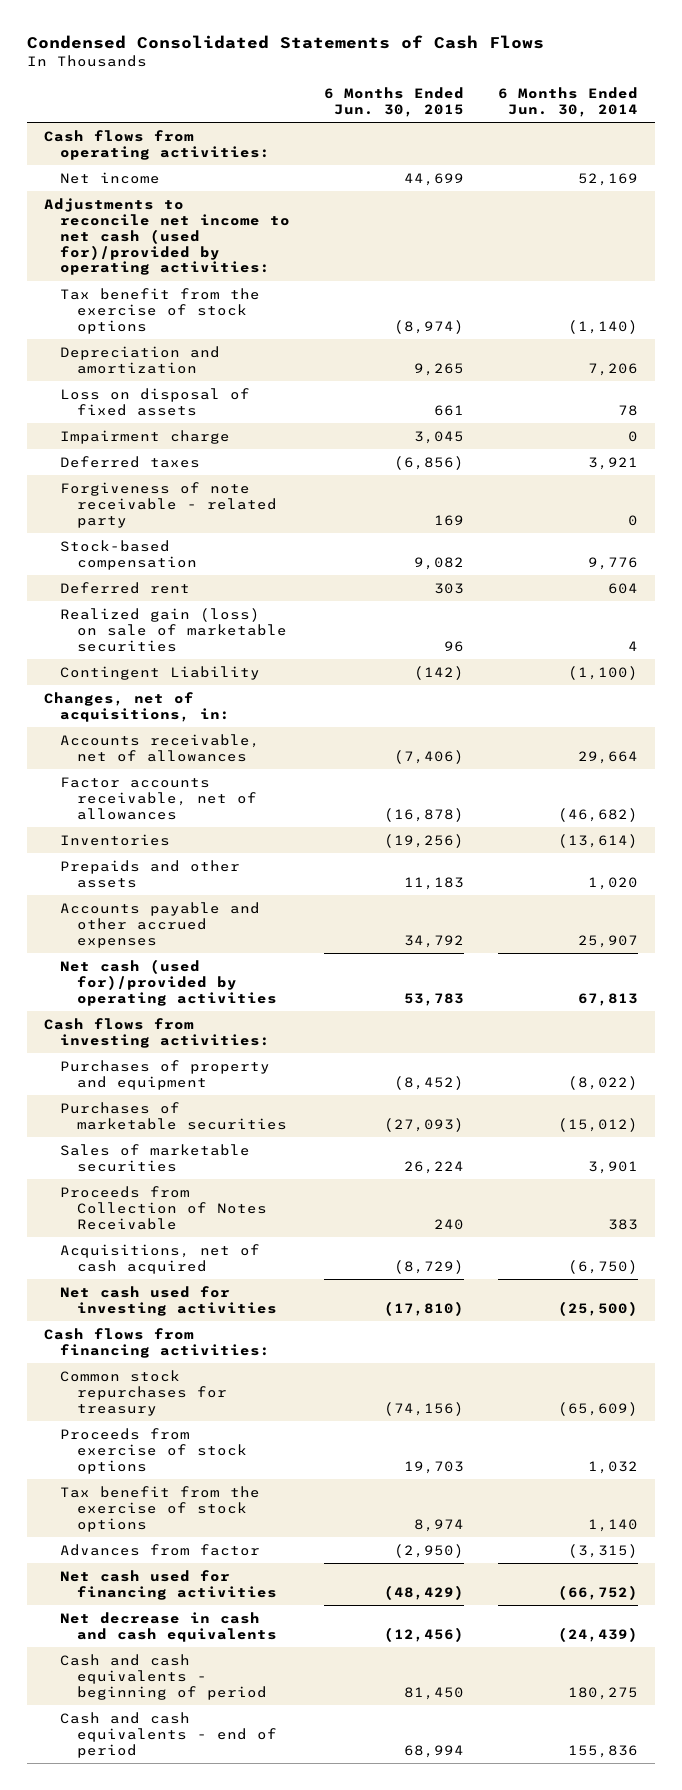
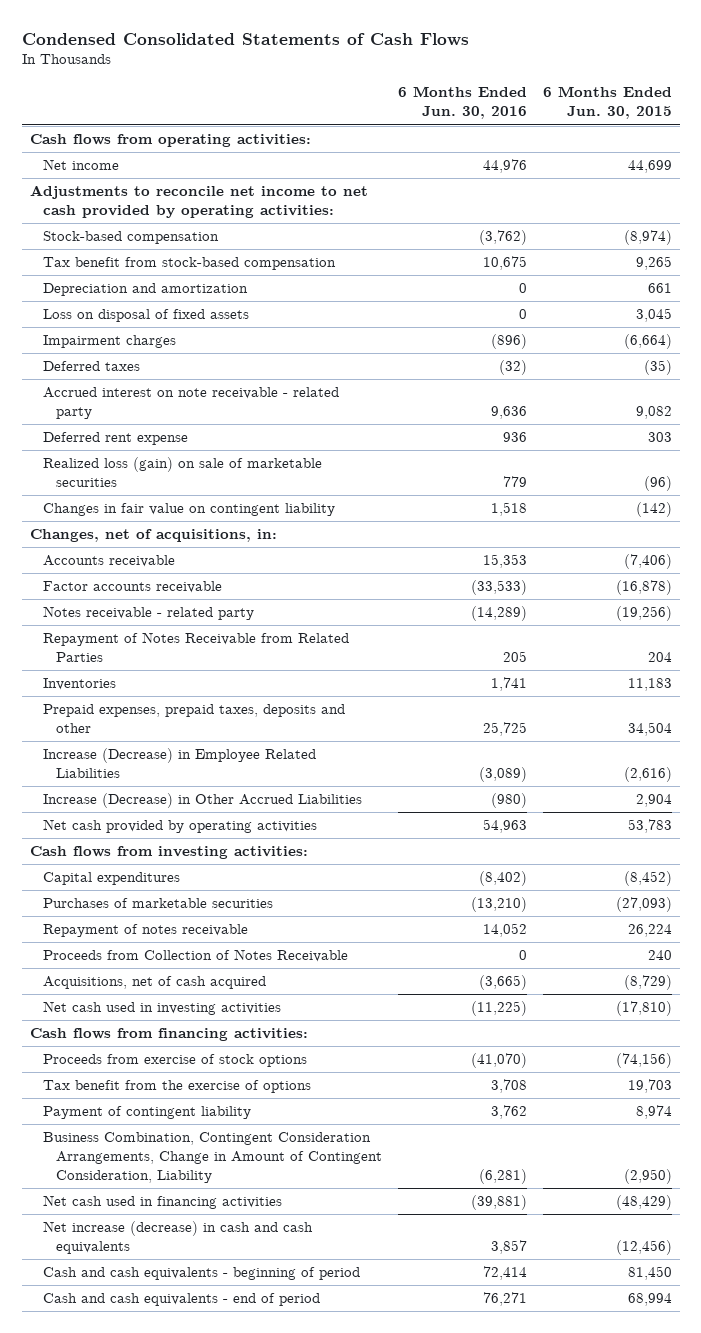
[498,86,639,117] 6 Months Ended Jun. 30, 2014 -> none
none -> [398,86,528,120] 6 Months Ended Jun. 30, 2016
[60,429,231,444] Impairment charge -> none
[60,481,277,528] Forgiveness of note receivable - related party -> none
[44,197,291,276] Adjustments to reconcile net income to net cash (used for)/provided by operating activities: -> [29,185,368,219] Adjustments to reconcile net income to net cash provided by operating activities:
[60,287,261,334] Tax benefit from the exercise of stock options -> [42,231,219,245] Stock-based compensation
none -> [42,257,336,271] Tax benefit from stock-based compensation
[414,362,465,376] 9,265 -> [647,283,672,294] 661
[434,404,465,416] 661 -> [635,308,672,323] 3,045
none -> [42,335,176,349] Impairment charges
[394,455,465,470] (6,856) -> [643,360,672,376] (35)
[60,539,197,570] Stock-based compensation -> [42,387,339,420] Accrued interest on note receivable - related party
[60,581,191,594] Deferred rent -> [42,432,188,446] Deferred rent expense
[60,607,287,652] Realized gain (loss) on sale of marketable securities -> [42,457,322,488] Realized loss (gain) on sale of marketable securities
[444,640,465,652] 96 -> [643,476,672,492] (96)
[60,665,261,680] Contingent Liability -> [42,503,335,517] Changes in fair value on contingent liability
[60,859,241,888] Prepaids and other assets -> none
[60,733,261,762] Accounts receivable, net of allowances -> [42,555,175,568] Accounts receivable
[60,776,257,820] Factor accounts receivable, net of allowances -> [42,581,222,594] Factor accounts receivable
none -> [42,606,254,621] Notes receivable - related party
none -> [42,632,349,663] Repayment of Notes Receivable from Related Parties
[384,833,465,848] (19,256) -> [627,678,672,692] 11,183
[60,901,261,948] Accounts payable and other accrued expenses -> [42,704,345,734] Prepaid expenses, prepaid taxes, deposits and other
[404,934,465,948] 34,792 -> [627,722,672,737] 34,504
none -> [42,748,316,779] Increase (Decrease) in Employee Related Liabilities
none -> [42,793,362,809] Increase (Decrease) in Other Accrued Liabilities
[60,958,277,1006] Net cash (used for)/provided by operating activities -> [42,819,317,834] Net cash provided by operating activities
[60,1059,271,1090] Purchases of property and equipment -> [42,872,180,886] Capital expenditures
[60,1143,251,1172] Sales of marketable securities -> [42,924,248,938] Repayment of notes receivable
[60,1285,277,1316] Net cash used for investing activities -> [42,1001,281,1016] Net cash used in investing activities
[60,1369,227,1416] Common stock repurchases for treasury -> [42,1054,307,1068] Proceeds from exercise of stock options
[60,1427,247,1474] Proceeds from exercise of stock options -> [42,1080,311,1094] Tax benefit from the exercise of options
[60,1485,261,1532] Tax benefit from the exercise of stock options -> [42,1106,251,1120] Payment of contingent liability
[60,1543,261,1556] Advances from factor -> [42,1132,383,1184] Business Combination, Contingent Consideration Arrangements, Change in Amount of Contingent Consideration, Liability
[60,1569,277,1600] Net cash used for financing activities -> [42,1195,282,1210] Net cash used in financing activities
[60,1611,277,1642] Net decrease in cash and cash equivalents -> [42,1221,313,1255] Net increase (decrease) in cash and cash equivalents

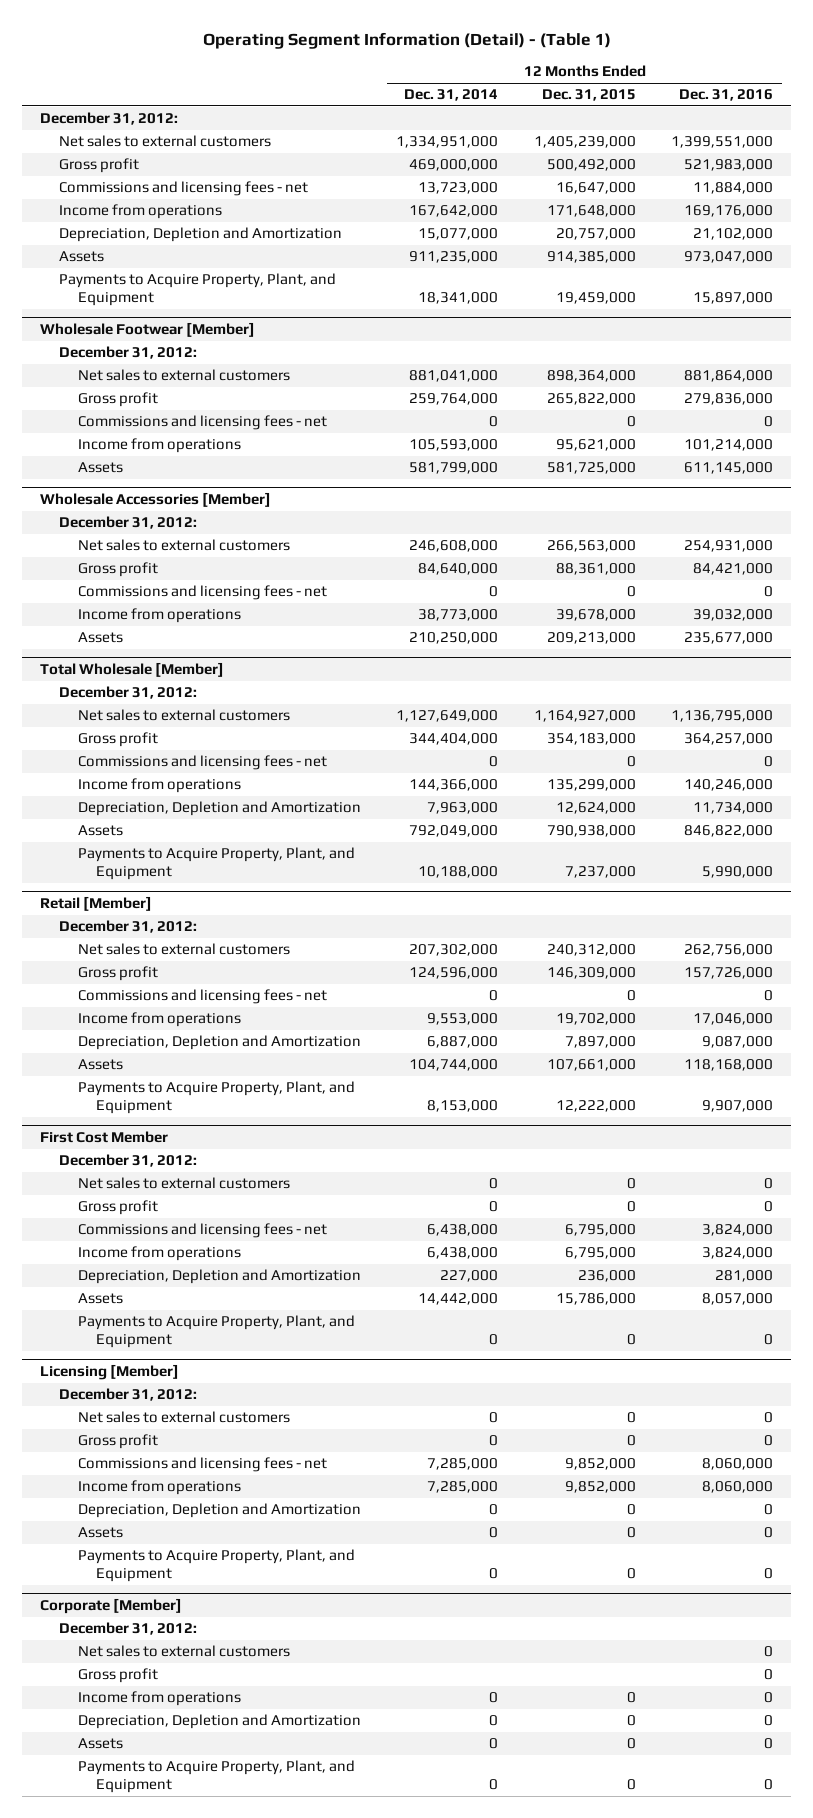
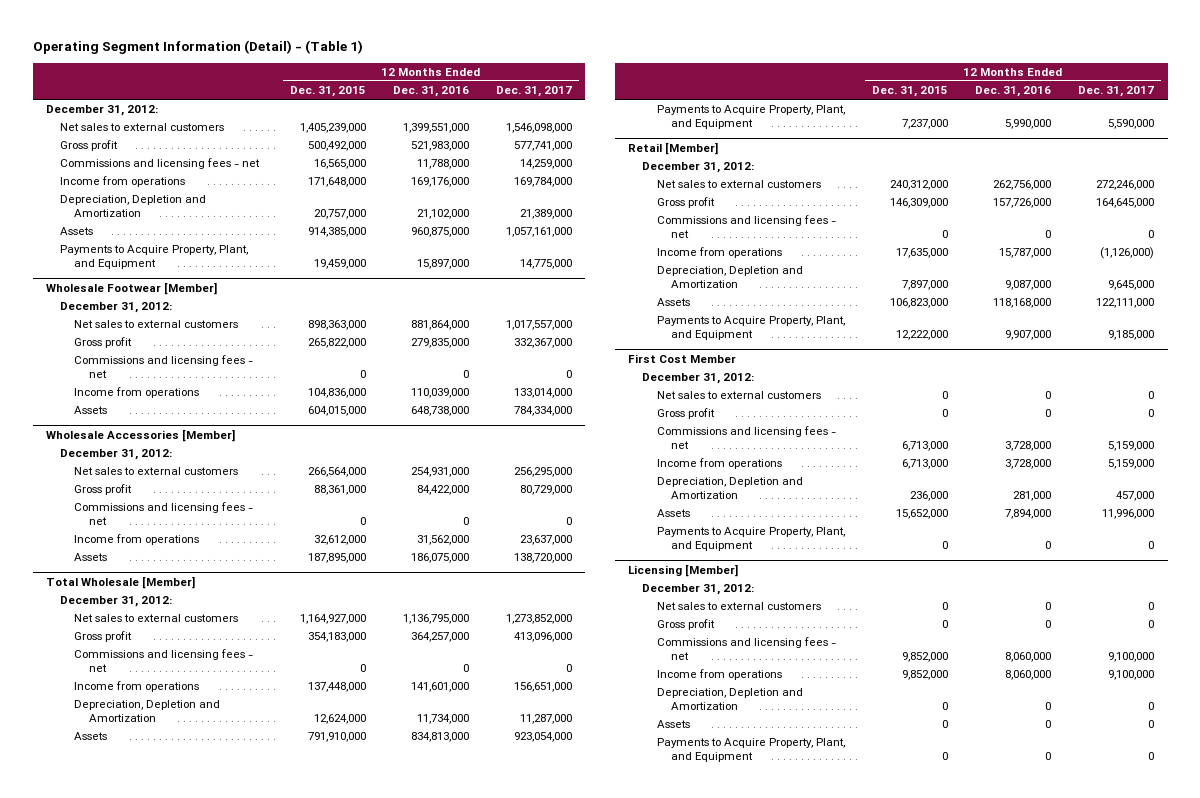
[404,89,499,102] Dec. 31, 2014 -> none
none -> [495,86,572,98] Dec. 31, 2017
[555,182,636,195] 16,647,000 -> [313,159,366,170] 16,565,000
[693,182,774,195] 11,884,000 -> [416,159,469,170] 11,788,000
[684,251,774,264] 973,047,000 -> [410,227,469,238] 960,875,000
[546,370,636,383] 898,364,000 -> [307,320,366,331] 898,363,000
[684,393,774,406] 279,836,000 -> [410,338,469,349] 279,835,000
[555,439,636,452] 95,621,000 -> [307,388,366,399] 104,836,000
[684,439,774,452] 101,214,000 -> [410,388,469,399] 110,039,000
[546,462,636,475] 581,725,000 -> [307,406,366,417] 604,015,000
[684,462,774,475] 611,145,000 -> [410,406,469,417] 648,738,000
[546,540,636,553] 266,563,000 -> [307,467,366,478] 266,564,000
[693,563,774,576] 84,421,000 -> [416,485,469,496] 84,422,000
[555,609,636,622] 39,678,000 -> [313,535,366,546] 32,612,000
[693,609,774,622] 39,032,000 -> [416,535,469,546] 31,562,000
[546,632,636,645] 209,213,000 -> [307,553,366,564] 187,895,000
[684,632,774,645] 235,677,000 -> [410,553,469,564] 186,075,000
[546,779,636,792] 135,299,000 -> [307,682,366,693] 137,448,000
[684,779,774,792] 140,246,000 -> [410,682,469,693] 141,601,000
[546,825,636,838] 790,938,000 -> [307,732,366,743] 791,910,000
[684,825,774,838] 846,822,000 -> [410,732,469,743] 834,813,000
[555,1013,636,1026] 19,702,000 -> [895,248,948,259] 17,635,000
[693,1013,774,1026] 17,046,000 -> [998,248,1051,259] 15,787,000
[546,1059,636,1072] 107,661,000 -> [889,298,948,309] 106,823,000
[564,1224,636,1237] 6,795,000 -> [901,441,948,452] 6,713,000
[702,1224,774,1237] 3,824,000 -> [1004,441,1051,452] 3,728,000
[564,1247,636,1260] 6,795,000 -> [901,459,948,470] 6,713,000
[702,1247,774,1260] 3,824,000 -> [1004,459,1051,470] 3,728,000
[555,1293,636,1306] 15,786,000 -> [895,509,948,520] 15,652,000
[702,1293,774,1306] 8,057,000 -> [1004,509,1051,520] 7,894,000
[39,1598,182,1615] Corporate [Member] -> none
[58,1622,197,1636] December 31, 2012: -> none
[77,1645,290,1658] Net sales to external customers -> none
[77,1668,158,1684] Gross profit -> none
[77,1691,241,1707] Income from operations -> none
[77,1714,361,1730] Depreciation, Depletion and Amortization -> none
[77,1738,123,1750] Assets -> none
[77,1760,355,1794] Payments to Acquire Property, Plant, and Equipment -> none

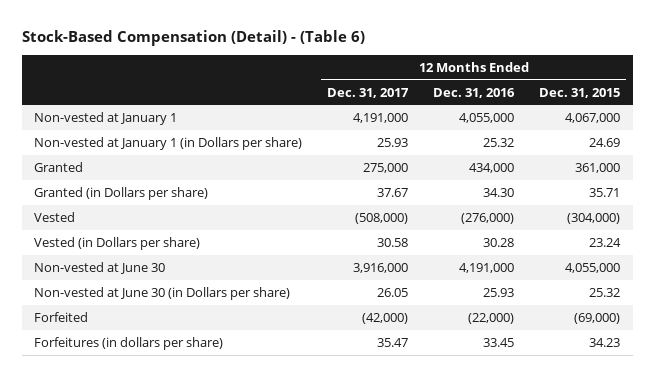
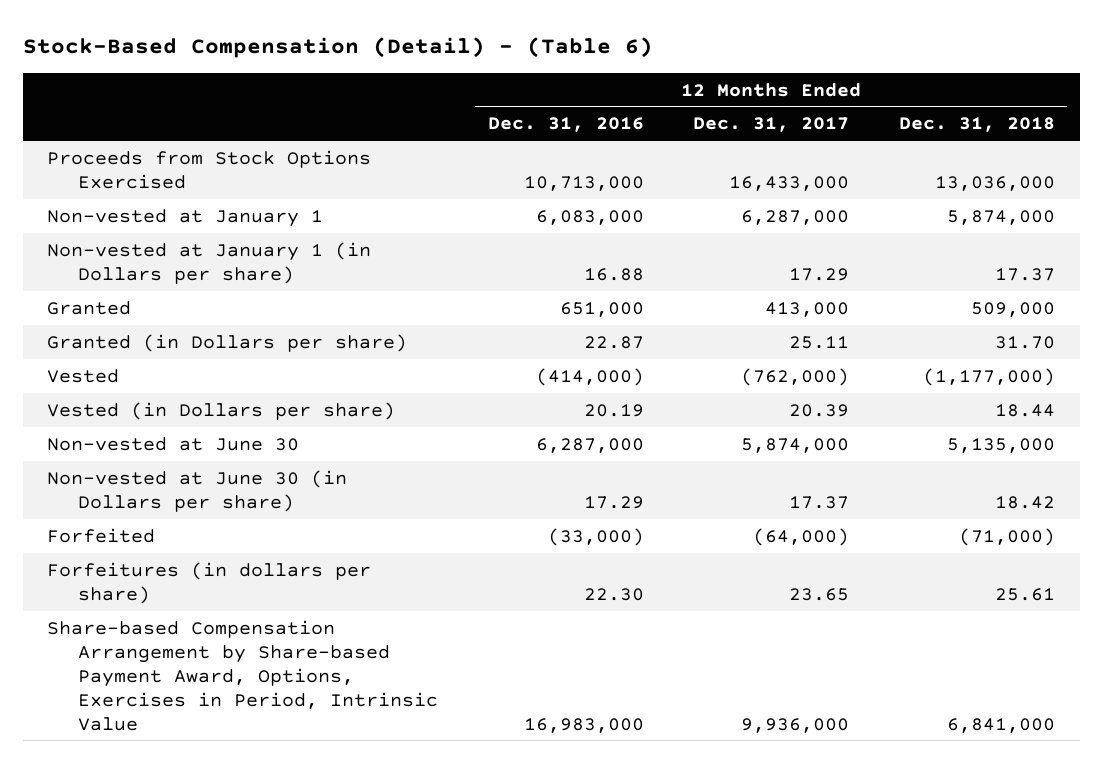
[539,87,621,98] Dec. 31, 2015 -> none
none -> [898,117,1055,133] Dec. 31, 2018
none -> [47,149,372,189] Proceeds from Stock Options Exercised
[353,112,409,123] 4,191,000 -> [741,209,850,225] 6,287,000
[459,112,515,123] 4,055,000 -> [535,209,644,225] 6,083,000
[377,137,409,147] 25.93 -> [789,267,850,281] 17.29
[483,137,515,147] 25.32 -> [583,267,644,281] 16.88
[363,162,409,173] 275,000 -> [765,301,850,317] 413,000
[469,162,515,173] 434,000 -> [559,301,644,317] 651,000
[377,187,409,197] 37.67 -> [789,335,850,349] 25.11
[483,187,515,197] 34.30 -> [583,335,644,349] 22.87
[355,212,409,224] (508,000) -> [741,367,850,386] (762,000)
[461,212,515,224] (276,000) -> [535,367,644,386] (414,000)
[377,237,409,247] 30.58 -> [789,403,850,417] 20.39
[483,237,515,247] 30.28 -> [583,403,644,417] 20.19
[353,262,409,273] 3,916,000 -> [741,437,850,453] 5,874,000
[459,262,515,273] 4,191,000 -> [535,437,644,453] 6,287,000
[377,287,409,297] 26.05 -> [789,495,850,509] 17.37
[483,287,515,297] 25.93 -> [583,495,644,509] 17.29
[362,312,409,324] (42,000) -> [753,527,850,546] (64,000)
[468,312,515,324] (22,000) -> [547,527,644,546] (33,000)
[377,337,409,347] 35.47 -> [789,587,850,601] 23.65
[483,337,515,347] 33.45 -> [583,587,644,601] 22.30
none -> [47,619,439,731] Share-based Compensation Arrangement by Share-based Payment Award, Options, Exercises in Period, Intrinsic Value

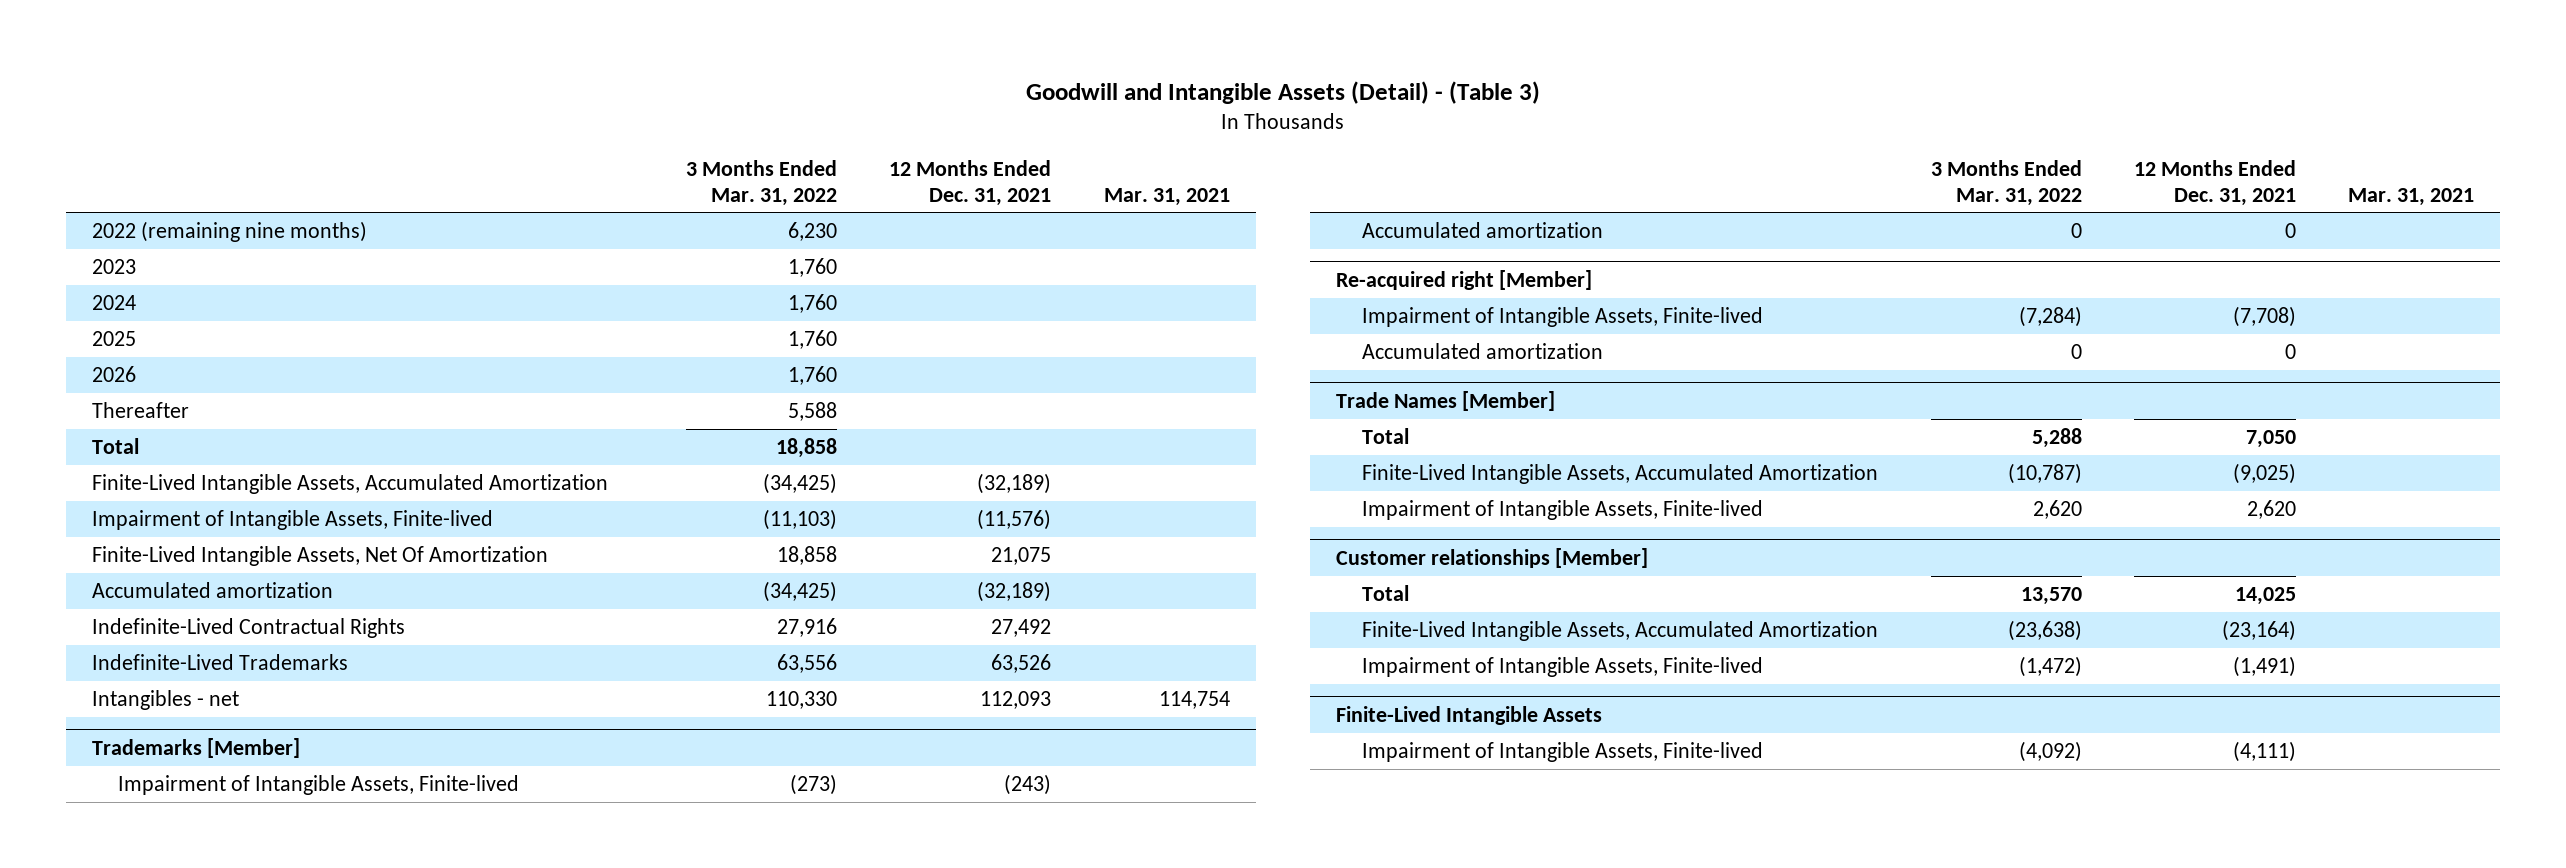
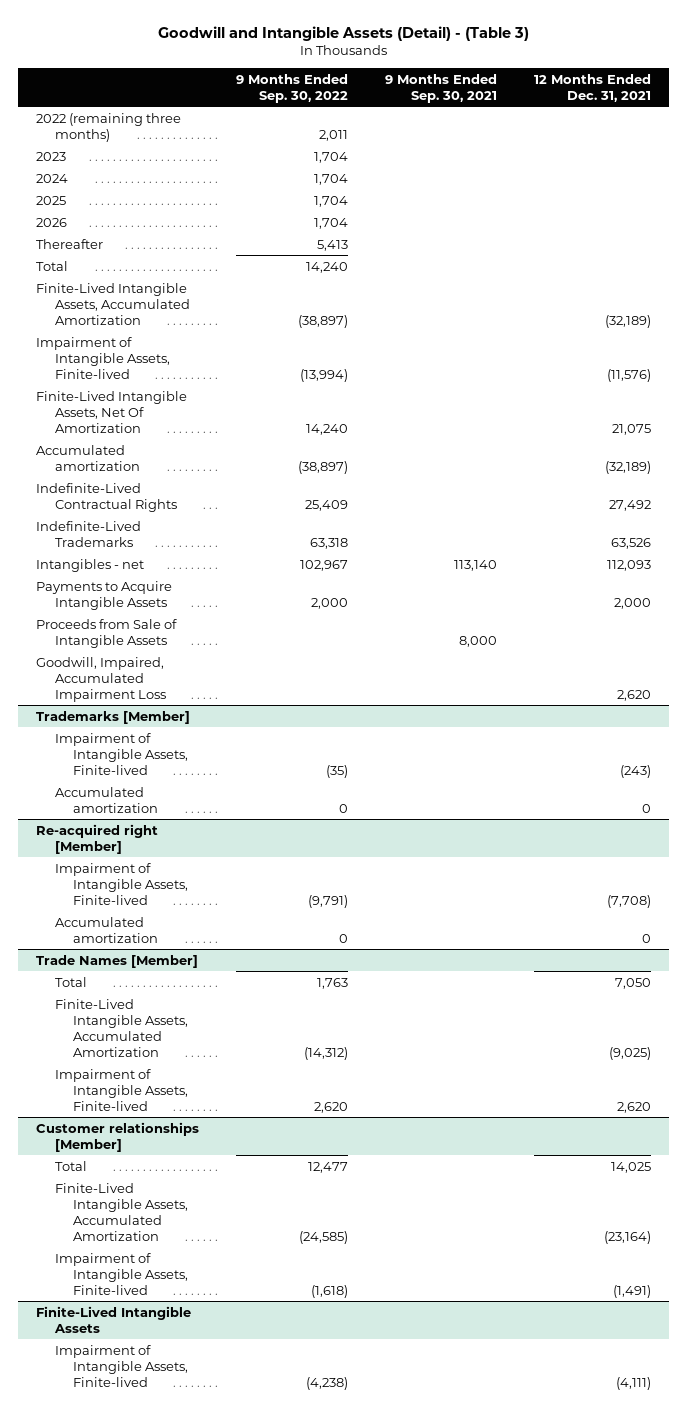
[686,159,838,206] 3 Months Ended Mar. 31, 2022 -> none
[1103,187,1230,206] Mar. 31, 2021 -> none
none -> [236,73,349,103] 9 Months Ended Sep. 30, 2022
none -> [384,73,497,103] 9 Months Ended Sep. 30, 2021
[91,221,367,243] 2022 (remaining nine months) -> [36,112,182,142] 2022 (remaining three months)
none -> [36,580,173,610] Payments to Acquire Intangible Assets
none -> [36,618,178,648] Proceeds from Sale of Intangible Assets
none -> [36,656,166,702] Goodwill, Impaired, Accumulated Impairment Loss

